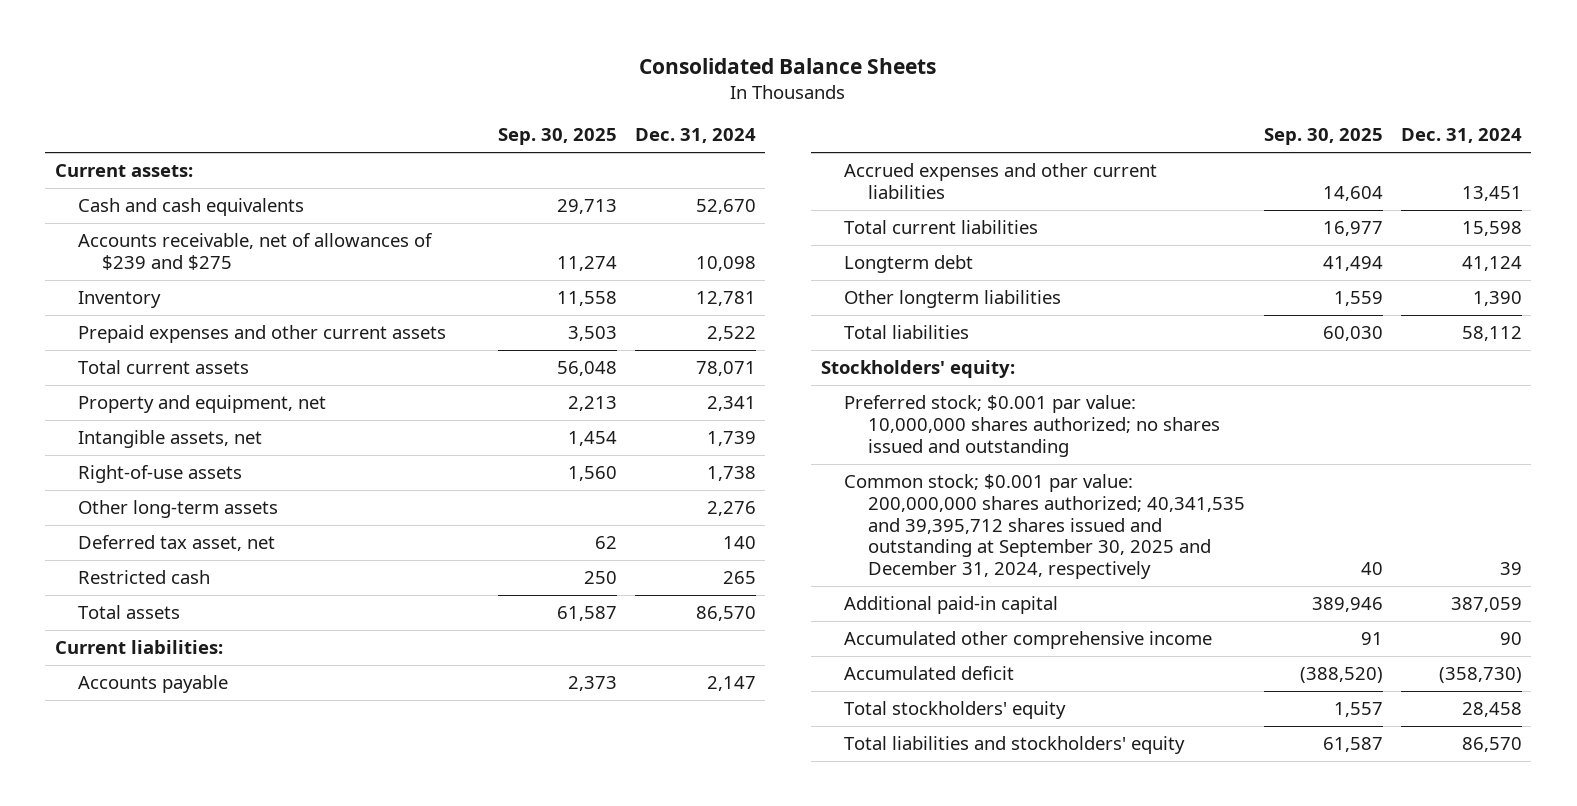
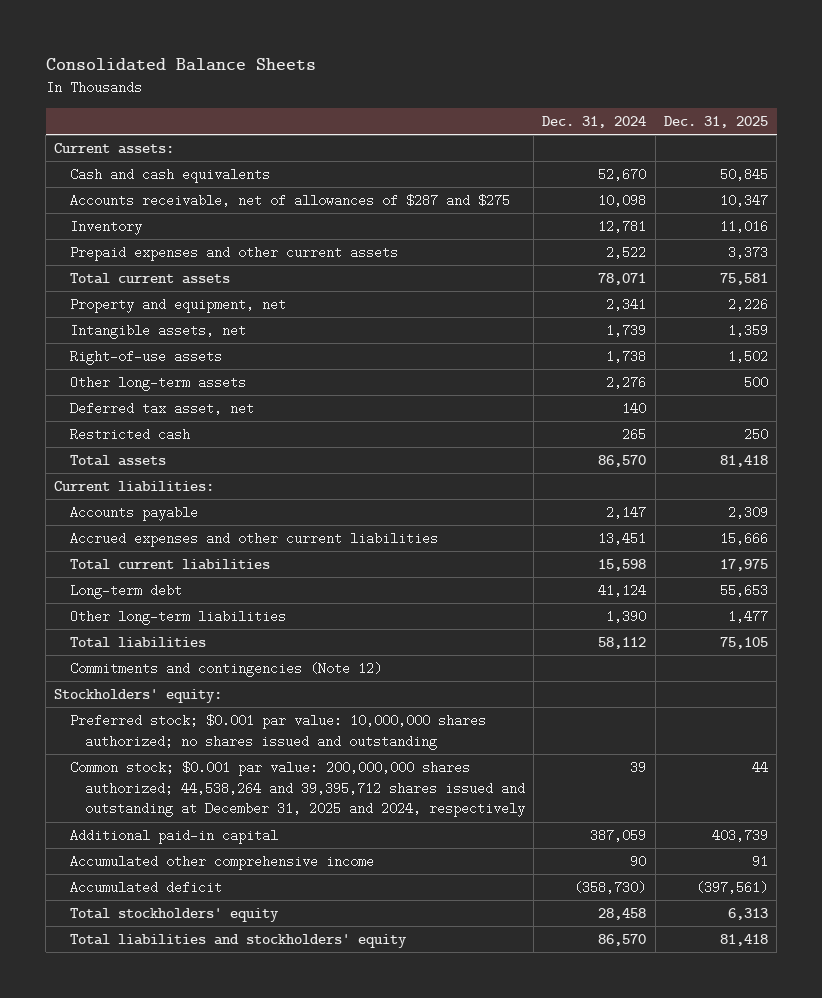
[497,128,617,146] Sep. 30, 2025 -> none
none -> [663,116,768,129] Dec. 31, 2025
[78,233,434,270] Accounts receivable, net of allowances of $239 and $275 -> [69,194,510,208] Accounts receivable, net of allowances of $287 and $275
[844,255,974,274] Longterm debt -> [69,584,182,600] Long-term debt
[844,290,1062,309] Other longterm liabilities -> [69,610,286,626] Other long-term liabilities
none -> [69,662,382,678] Commitments and contingencies (Note 12)
[844,474,1246,580] Common stock; $0.001 par value: 200,000,000 shares authorized; 40,341,535 and 39,395,712 shares issued and outstanding at September 30, 2025 and December 31, 2024, respectively -> [69,761,525,818] Common stock; $0.001 par value: 200,000,000 shares authorized; 44,538,264 and 39,395,712 shares issued and outstanding at December 31, 2025 and 2024, respectively

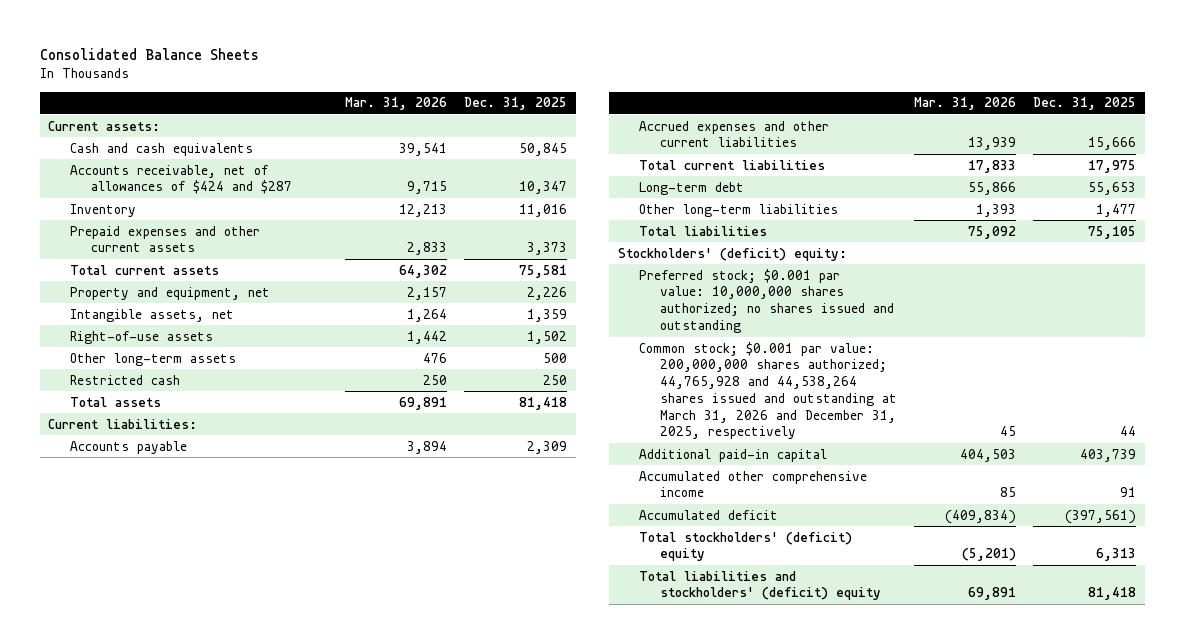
[542,116,647,129] Dec. 31, 2024 -> none
none -> [344,97,447,111] Mar. 31, 2026
[69,194,510,208] Accounts receivable, net of allowances of $287 and $275 -> [69,164,292,195] Accounts receivable, net of allowances of $424 and $287
[69,402,254,416] Deferred tax asset, net -> none
[69,662,382,678] Commitments and contingencies (Note 12) -> none
[54,689,223,704] Stockholders' equity: -> [617,247,847,261] Stockholders' (deficit) equity:
[69,761,525,818] Common stock; $0.001 par value: 200,000,000 shares authorized; 44,538,264 and 39,395,712 shares issued and outstanding at December 31, 2025 and 2024, respectively -> [638,341,897,440] Common stock; $0.001 par value: 200,000,000 shares authorized; 44,765,928 and 44,538,264 shares issued and outstanding at March 31, 2026 and December 31, 2025, respectively
[69,908,279,923] Total stockholders' equity -> [638,531,852,562] Total stockholders' (deficit) equity
[69,934,407,949] Total liabilities and stockholders' equity -> [638,570,881,601] Total liabilities and stockholders' (deficit) equity

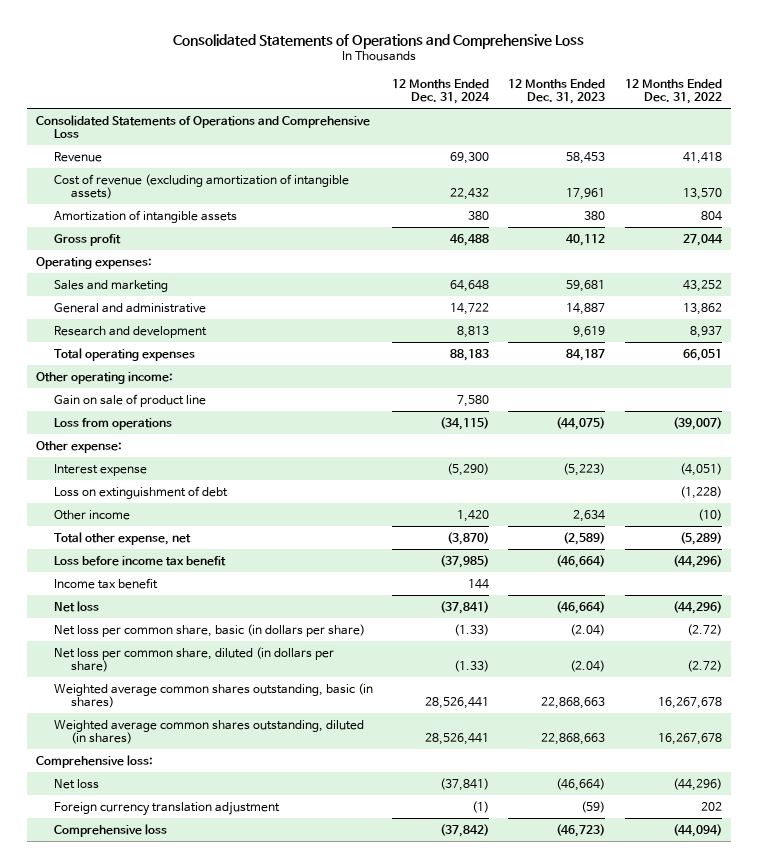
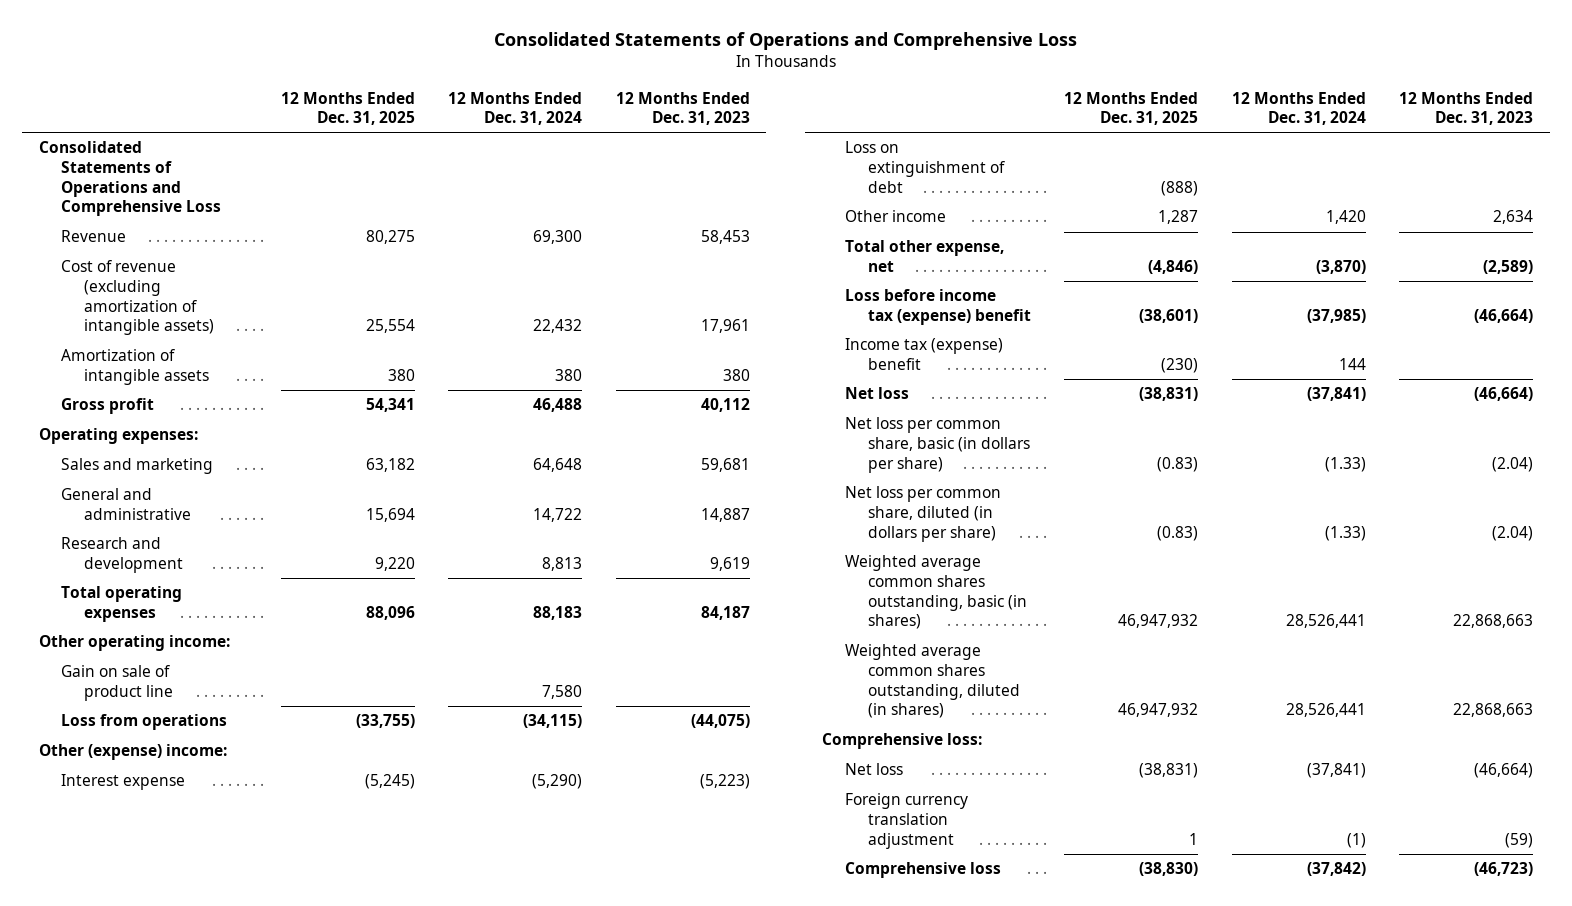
[624,78,722,105] 12 Months Ended Dec. 31, 2022 -> none
none -> [280,91,415,126] 12 Months Ended Dec. 31, 2025
[36,440,123,453] Other expense: -> [38,744,227,761] Other (expense) income:
[53,555,226,566] Loss before income tax benefit -> [844,289,1031,326] Loss before income tax (expense) benefit
[53,577,158,589] Income tax benefit -> [844,338,1003,371] Income tax (expense) benefit

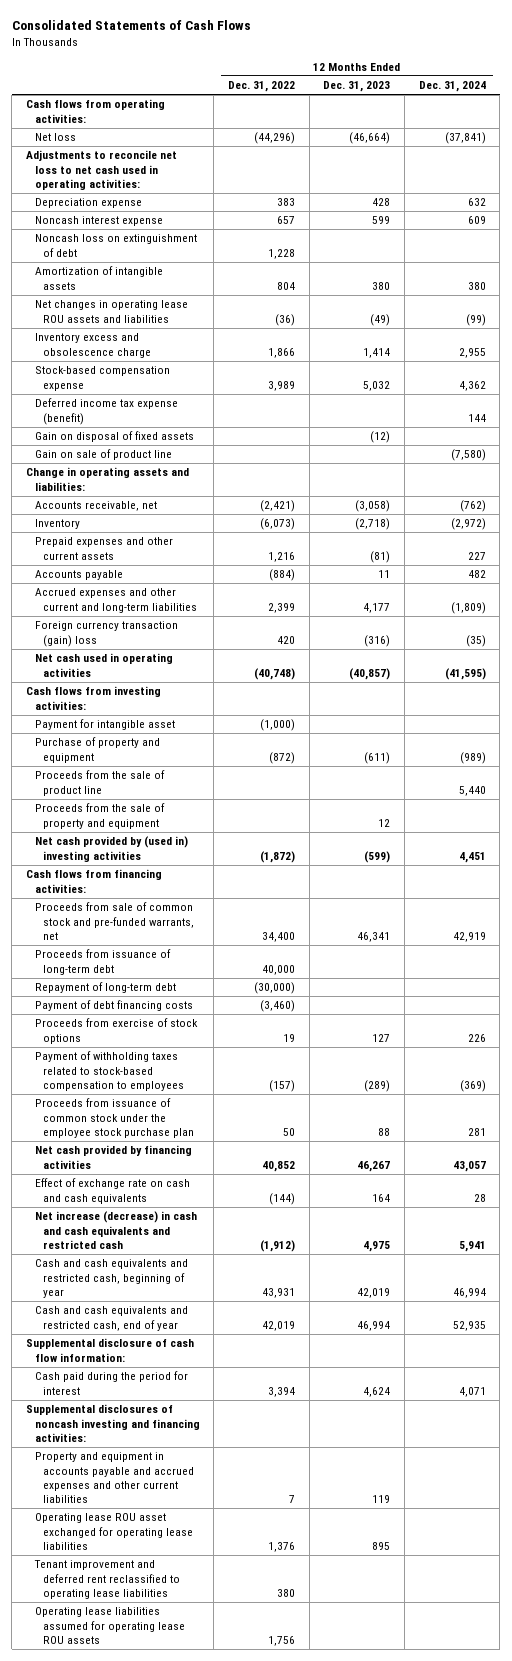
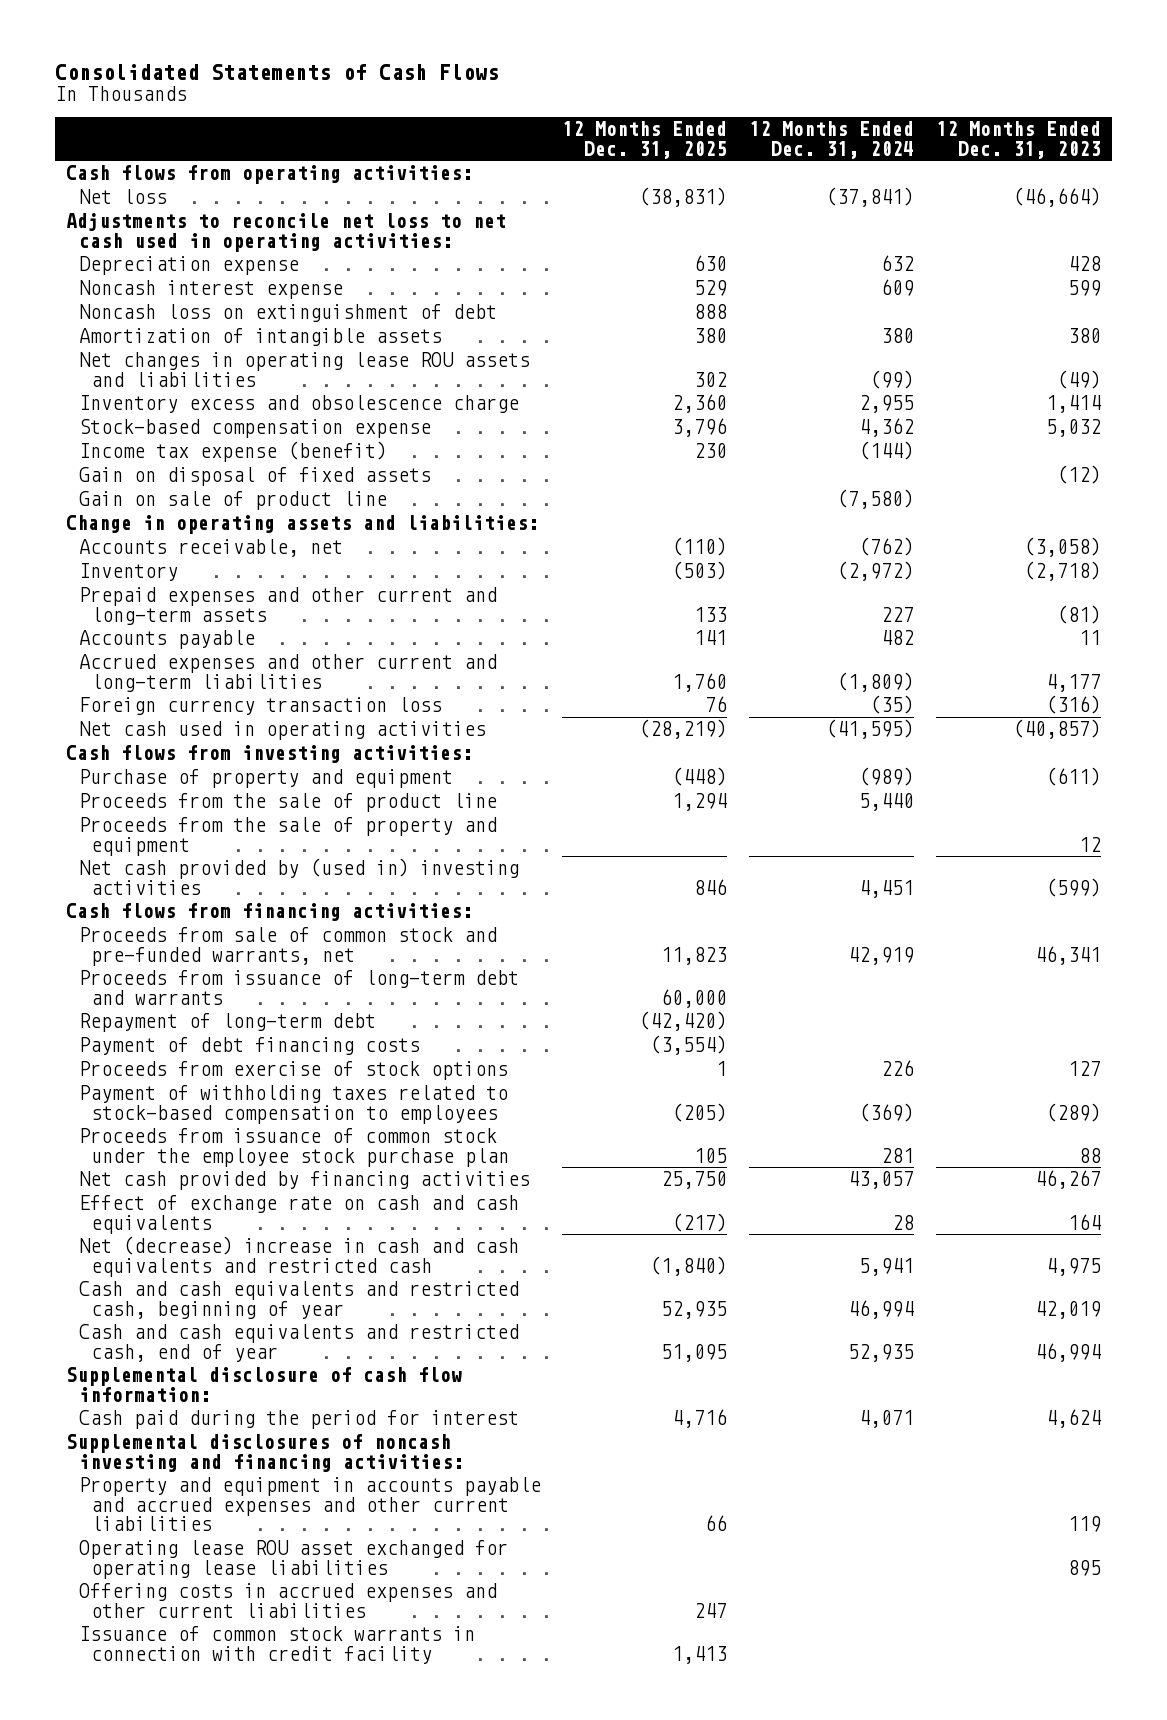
[228,81,296,93] Dec. 31, 2022 -> none
none -> [562,121,728,159] 12 Months Ended Dec. 31, 2025
[34,398,178,425] Deferred income tax expense (benefit) -> [78,441,387,463] Income tax expense (benefit)
[467,413,486,422] 144 -> [859,441,915,461] (144)
[34,537,173,560] Prepaid expenses and other current assets -> [78,587,497,625] Prepaid expenses and other current and long-term assets
[34,621,178,647] Foreign currency transaction (gain) loss -> [78,697,442,716] Foreign currency transaction loss
[34,719,175,731] Payment for intangible asset -> none
[34,949,171,975] Proceeds from issuance of long-term debt -> [78,970,519,1005] Proceeds from issuance of long-term debt and warrants
[34,1211,197,1249] Net increase (decrease) in cash and cash equivalents and restricted cash -> [78,1236,519,1277] Net (decrease) increase in cash and cash equivalents and restricted cash
[33,1560,181,1599] Tenant improvement and deferred rent reclassified to operating lease liabilities -> none
[34,1607,186,1644] Operating lease liabilities assumed for operating lease ROU assets -> none
none -> [78,1583,497,1618] Offering costs in accrued expenses and other current liabilities
none -> [78,1626,475,1664] Issuance of common stock warrants in connection with credit facility

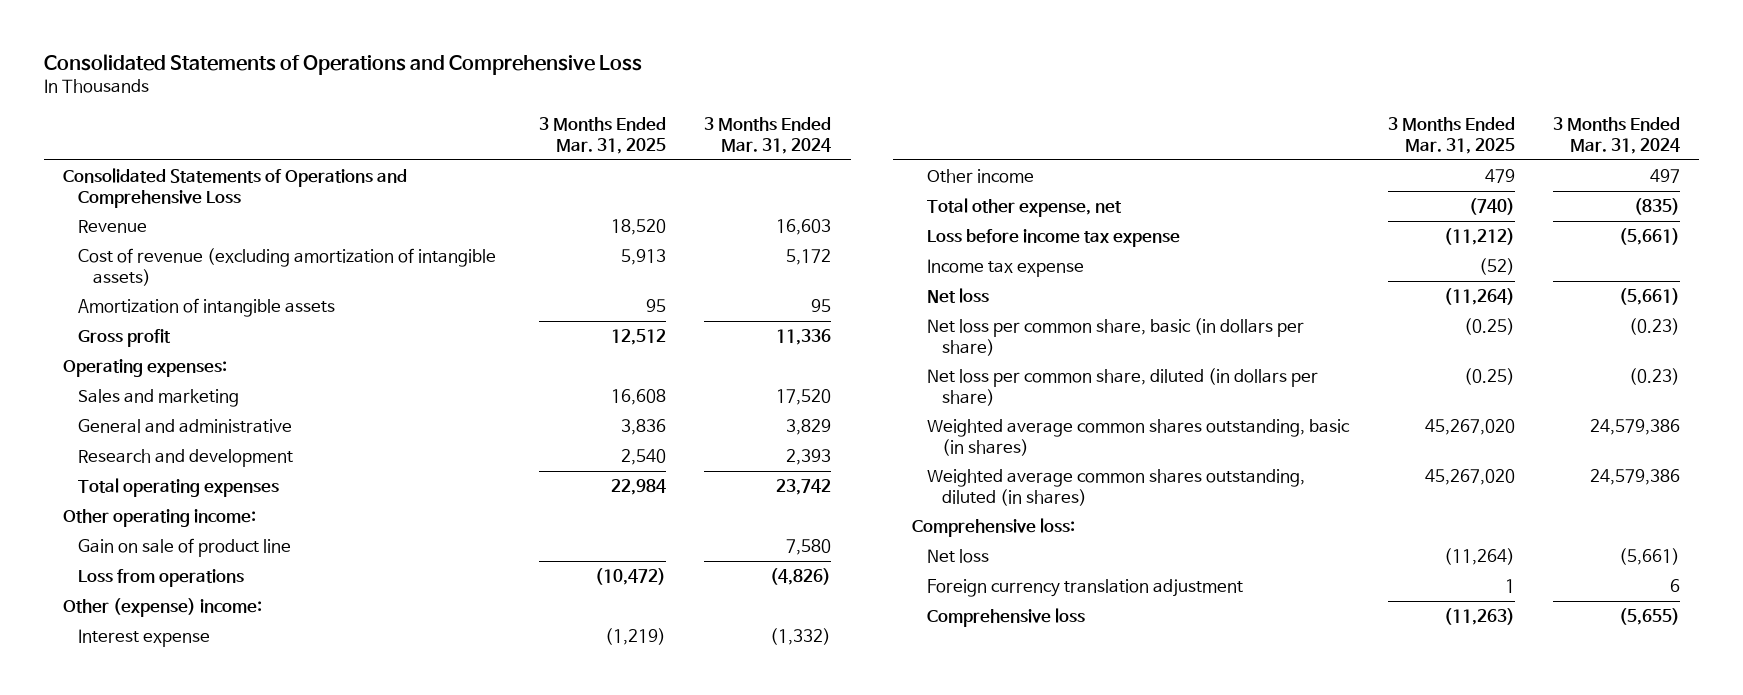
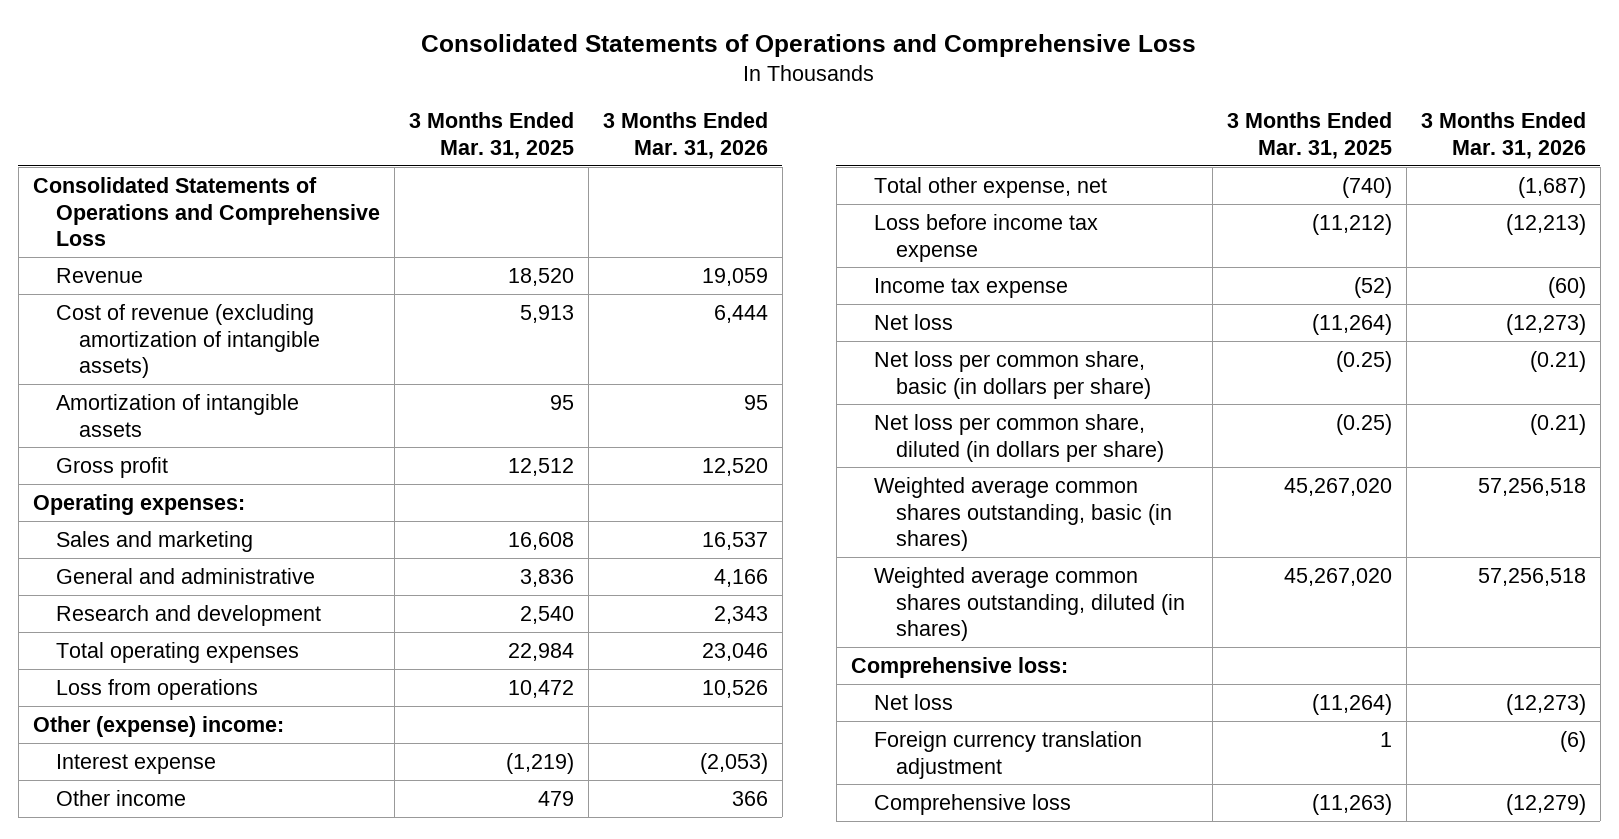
[704,117,832,155] 3 Months Ended Mar. 31, 2024 -> none
none -> [602,111,768,159] 3 Months Ended Mar. 31, 2026
[62,508,256,527] Other operating income: -> none
[78,537,292,557] Gain on sale of product line -> none
[594,567,666,585] (10,472) -> [507,679,574,698] 10,472

